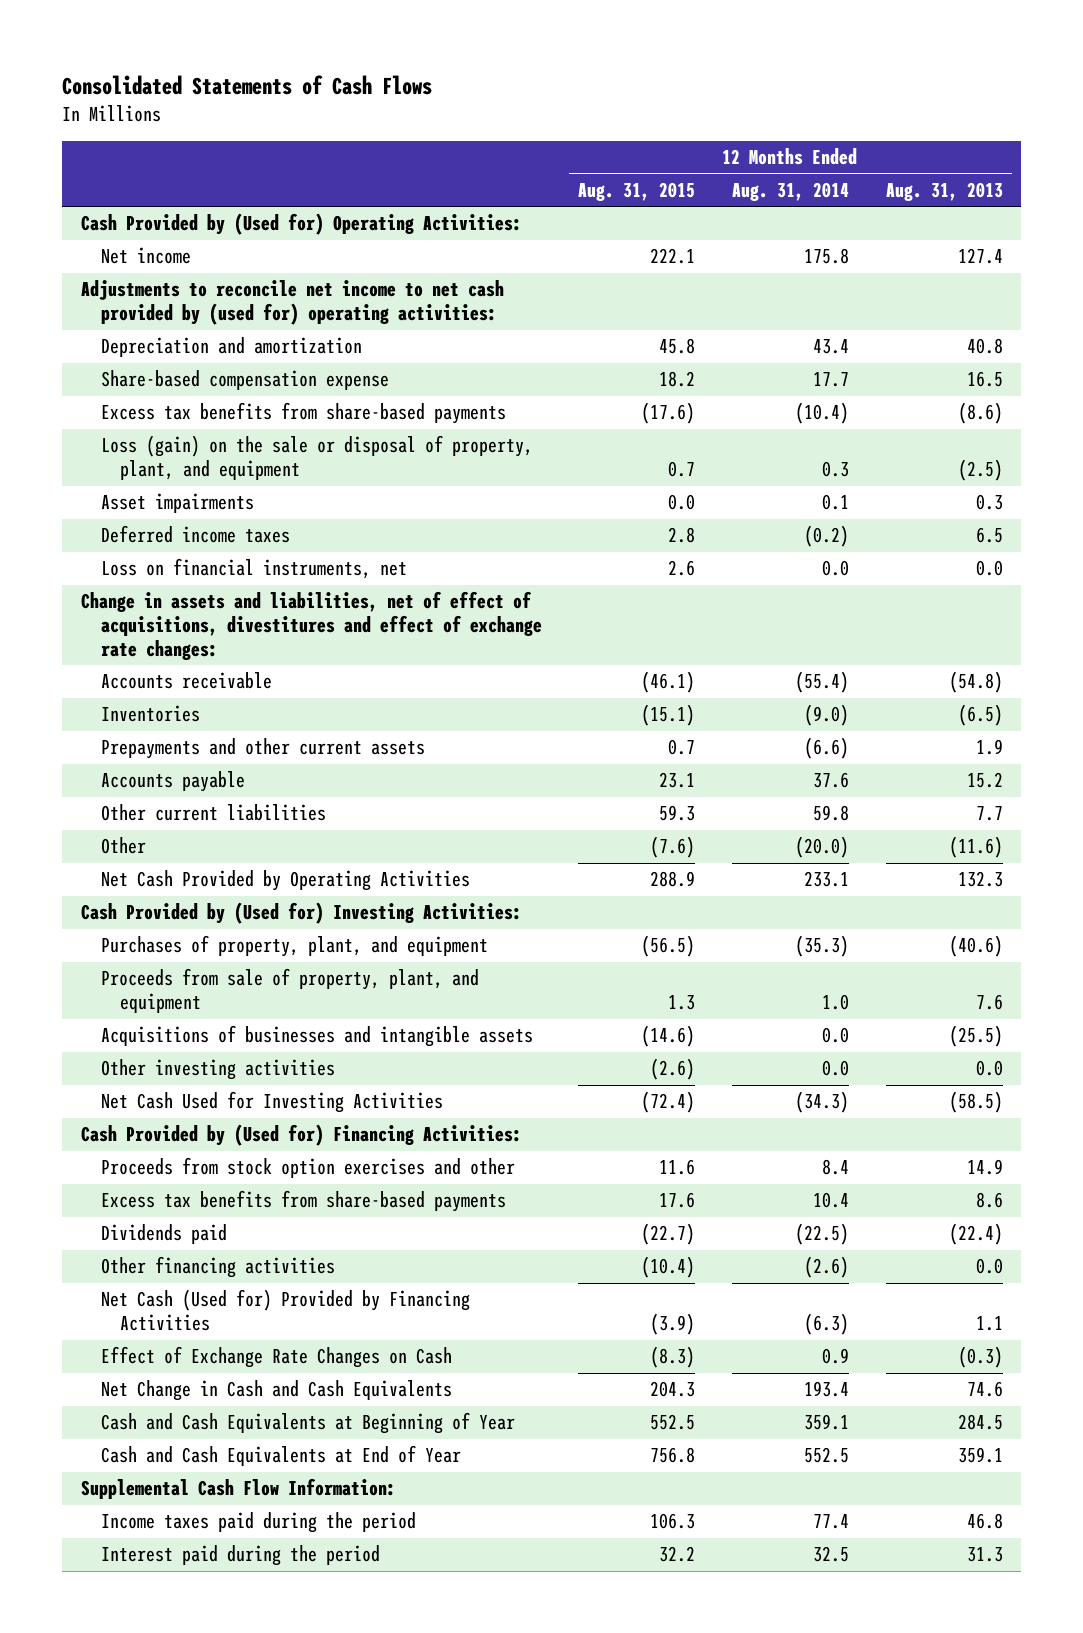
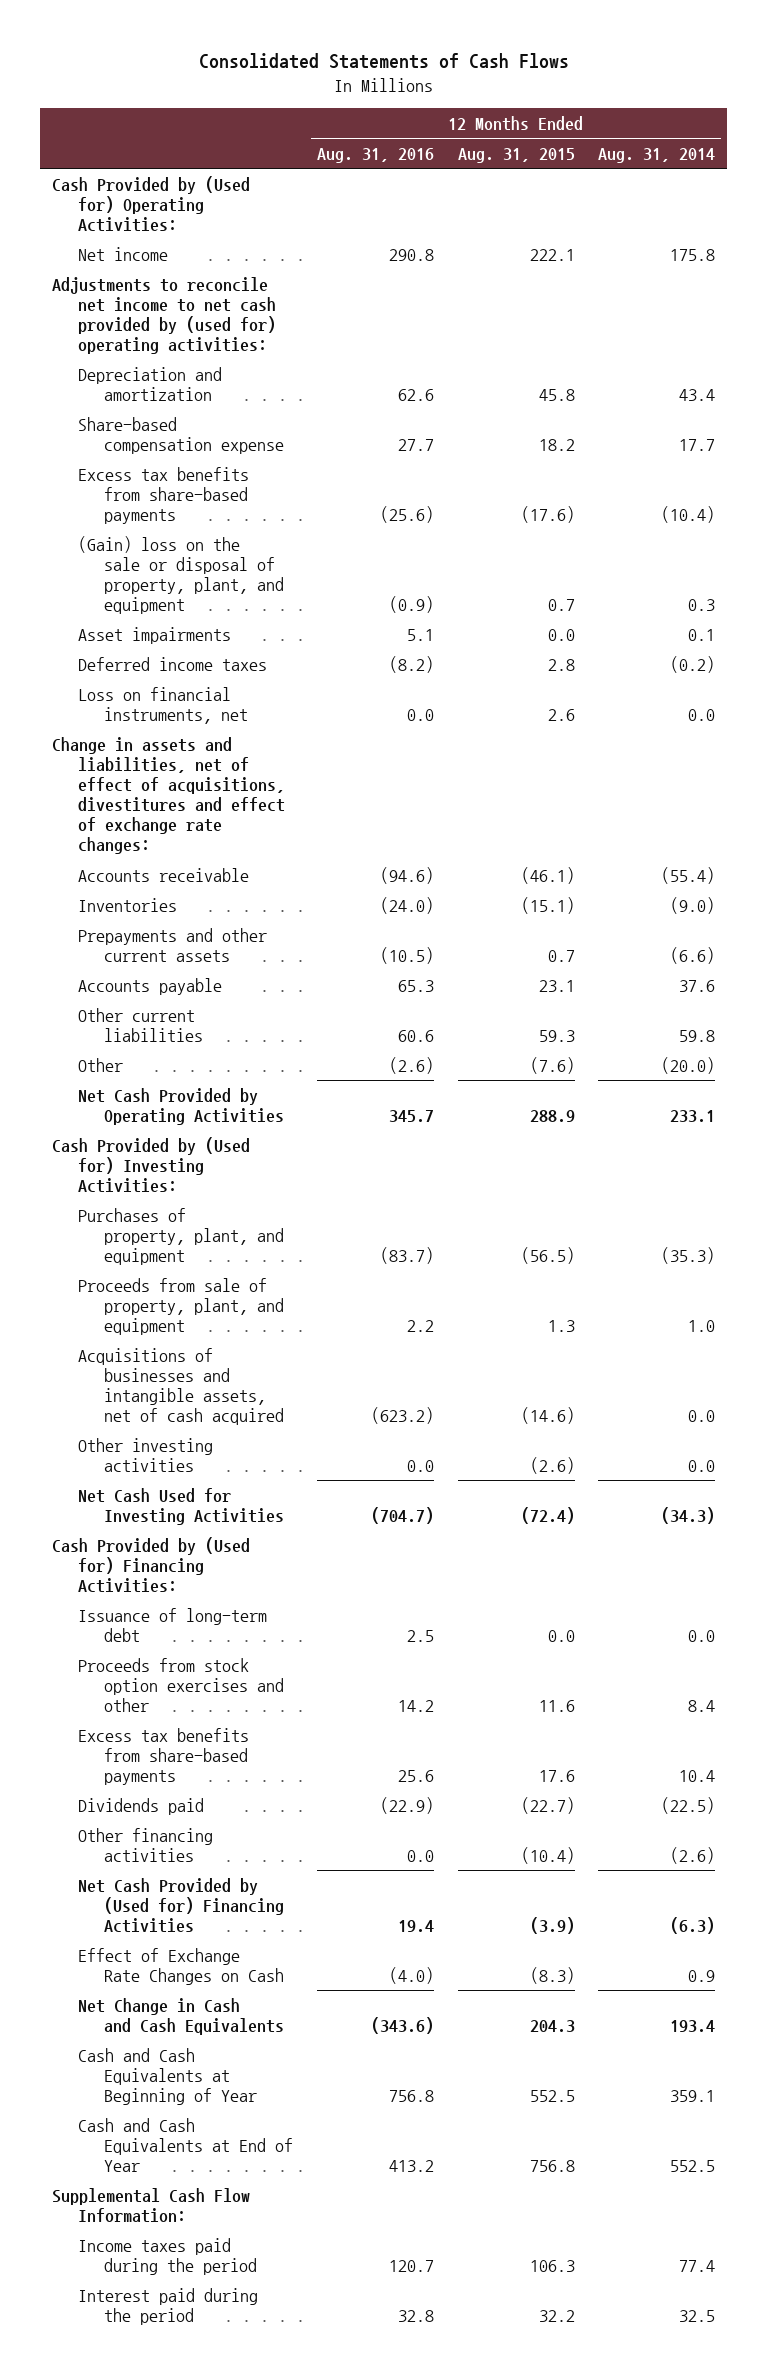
[885,181,1003,201] Aug. 31, 2013 -> none
none -> [316,147,434,163] Aug. 31, 2016
[100,435,533,481] Loss (gain) on the sale or disposal of property, plant, and equipment -> [78,535,285,614] (Gain) loss on the sale or disposal of property, plant, and equipment
[100,1025,533,1048] Acquisitions of businesses and intangible assets -> [78,1347,285,1425] Acquisitions of businesses and intangible assets, net of cash acquired
none -> [78,1607,268,1642] Issuance of long-term debt
[100,1289,470,1332] Net Cash (Used for) Provided by Financing Activities -> [78,1877,285,1933] Net Cash Provided by (Used for) Financing Activities

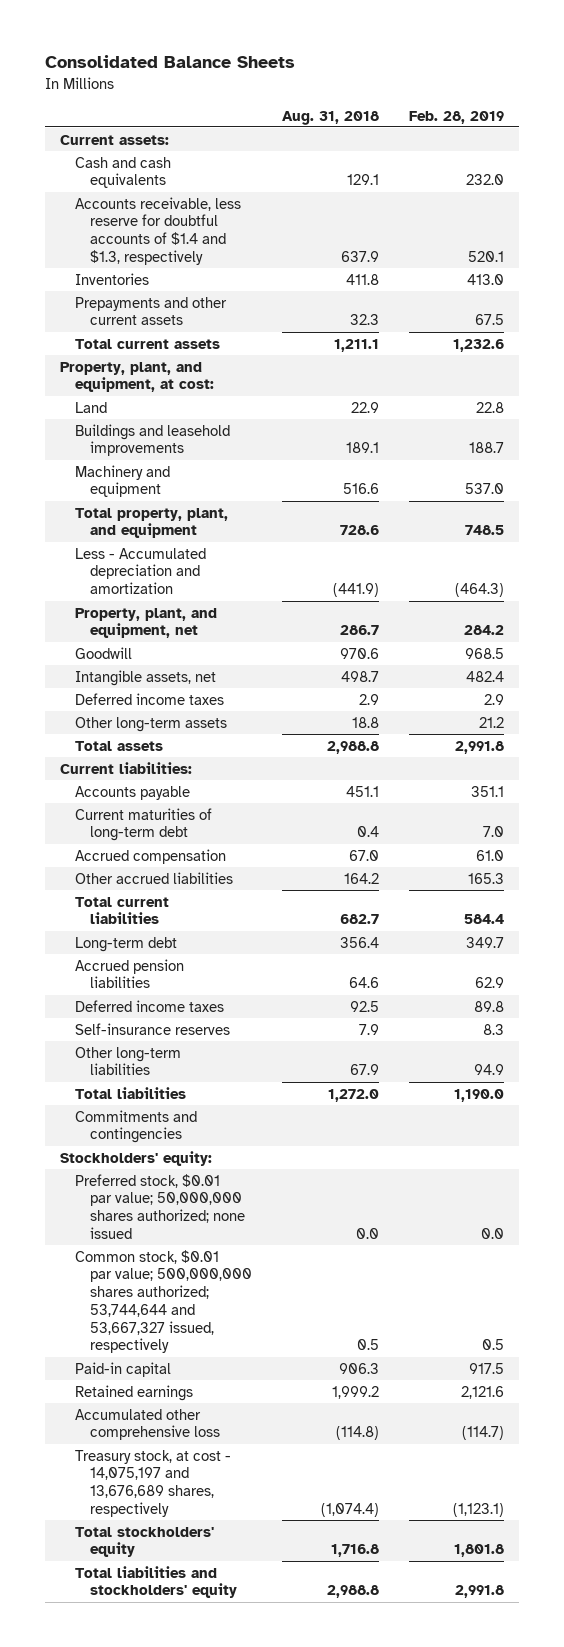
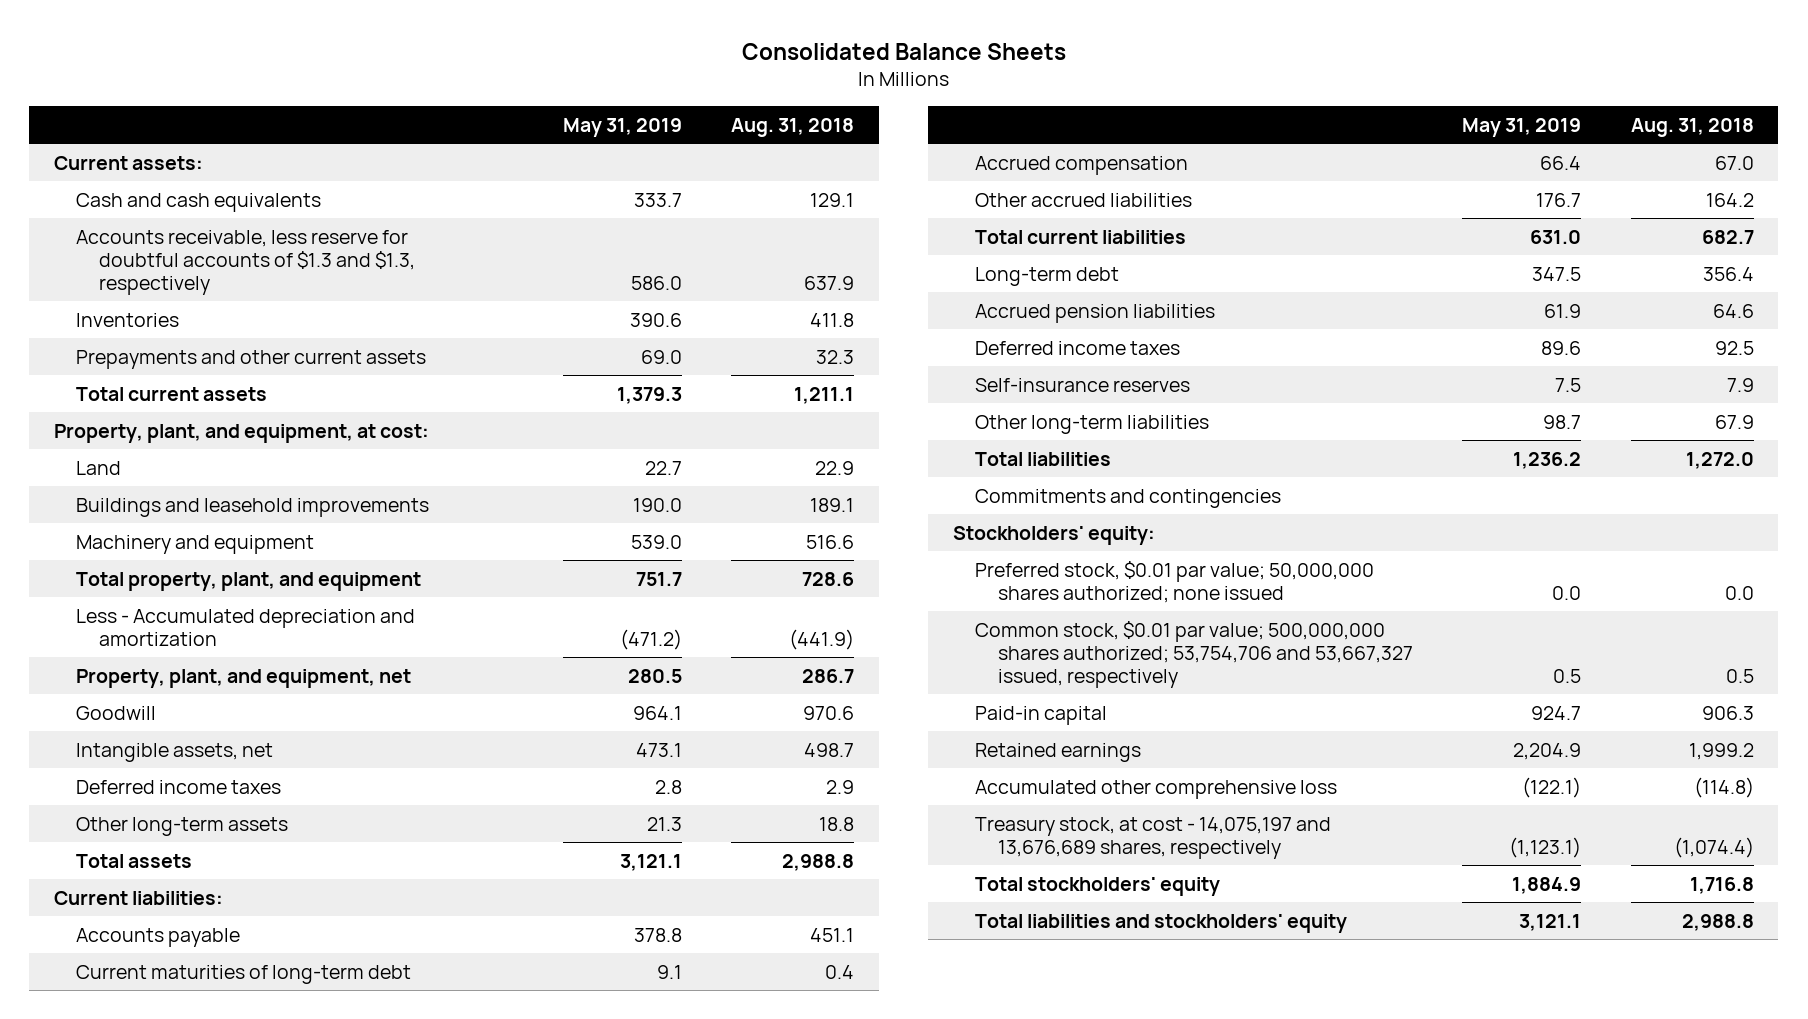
[408,110,504,124] Feb. 28, 2019 -> none
none -> [562,117,682,137] May 31, 2019
[74,196,241,265] Accounts receivable, less reserve for doubtful accounts of $1.4 and $1.3, respectively -> [76,229,415,295] Accounts receivable, less reserve for doubtful accounts of $1.3 and $1.3, respectively
[74,1249,252,1354] Common stock, $0.01 par value; 500,000,000 shares authorized; 53,744,644 and 53,667,327 issued, respectively -> [975,620,1413,688] Common stock, $0.01 par value; 500,000,000 shares authorized; 53,754,706 and 53,667,327 issued, respectively

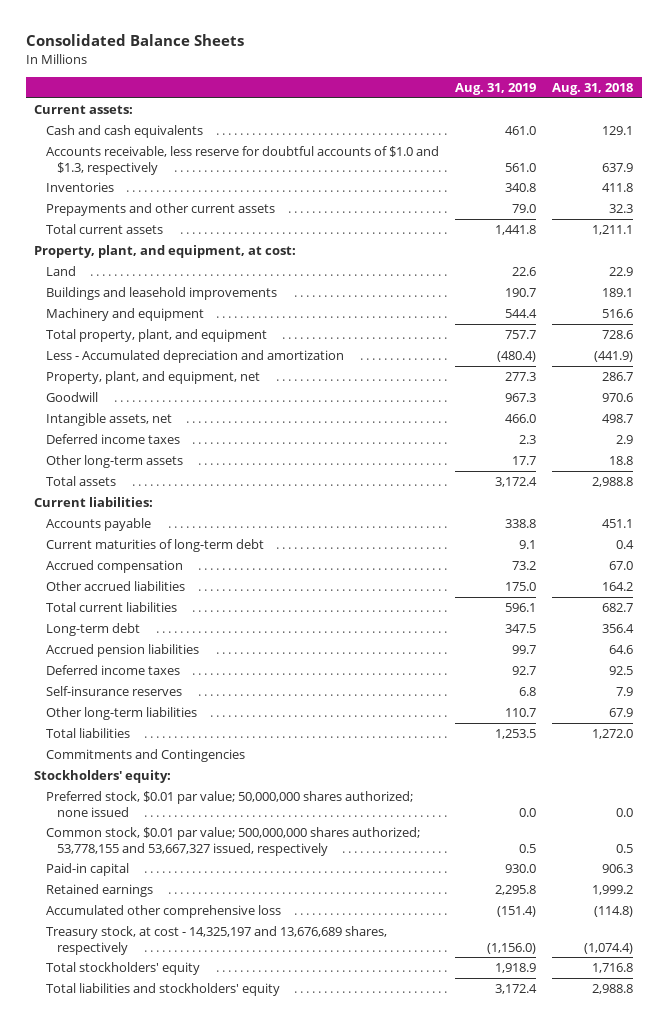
[562,117,682,137] May 31, 2019 -> none
none -> [455,83,537,96] Aug. 31, 2019
[76,229,415,295] Accounts receivable, less reserve for doubtful accounts of $1.3 and $1.3, respectively -> [45,145,439,175] Accounts receivable, less reserve for doubtful accounts of $1.0 and $1.3, respectively
[975,488,1282,508] Commitments and contingencies -> [45,748,245,762] Commitments and Contingencies
[975,620,1413,688] Common stock, $0.01 par value; 500,000,000 shares authorized; 53,754,706 and 53,667,327 issued, respectively -> [45,826,420,856] Common stock, $0.01 par value; 500,000,000 shares authorized; 53,778,155 and 53,667,327 issued, respectively
[975,816,1332,859] Treasury stock, at cost - 14,075,197 and 13,676,689 shares, respectively -> [45,925,387,955] Treasury stock, at cost - 14,325,197 and 13,676,689 shares, respectively

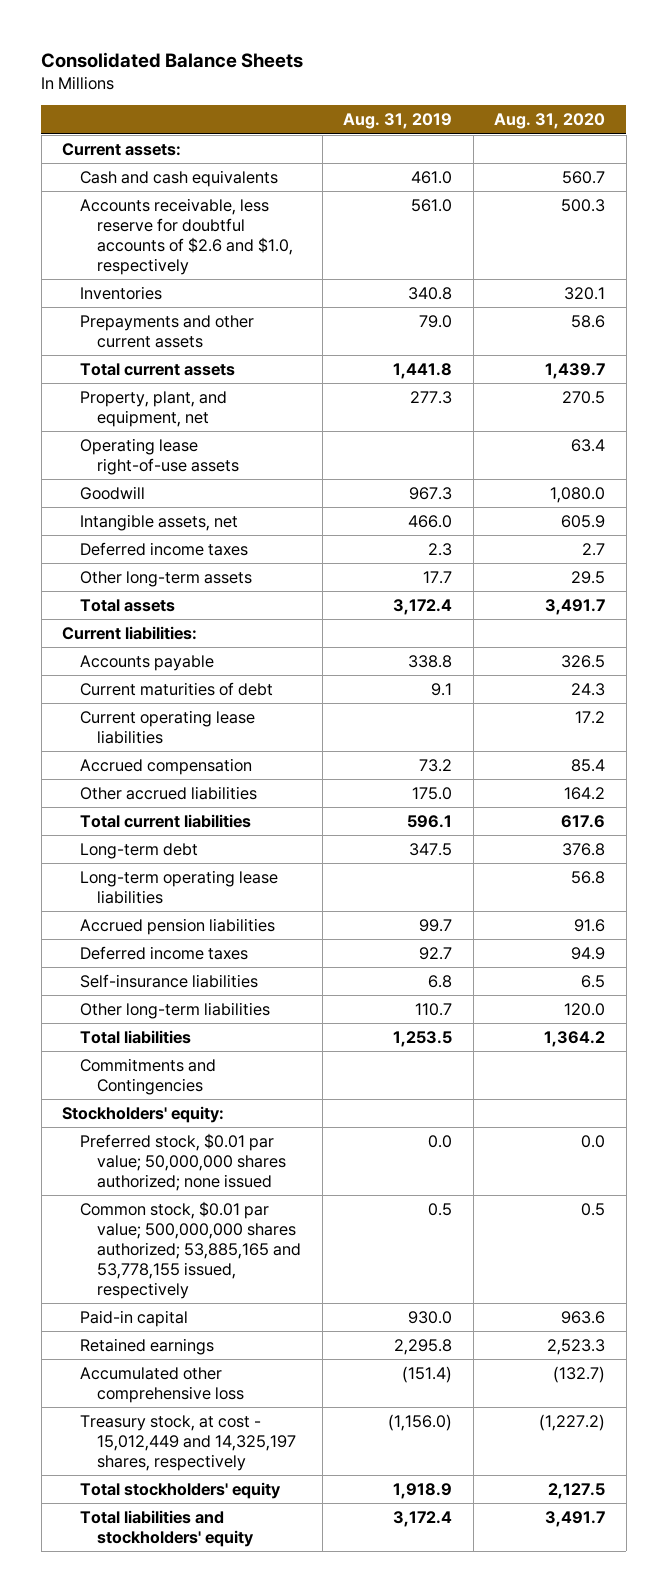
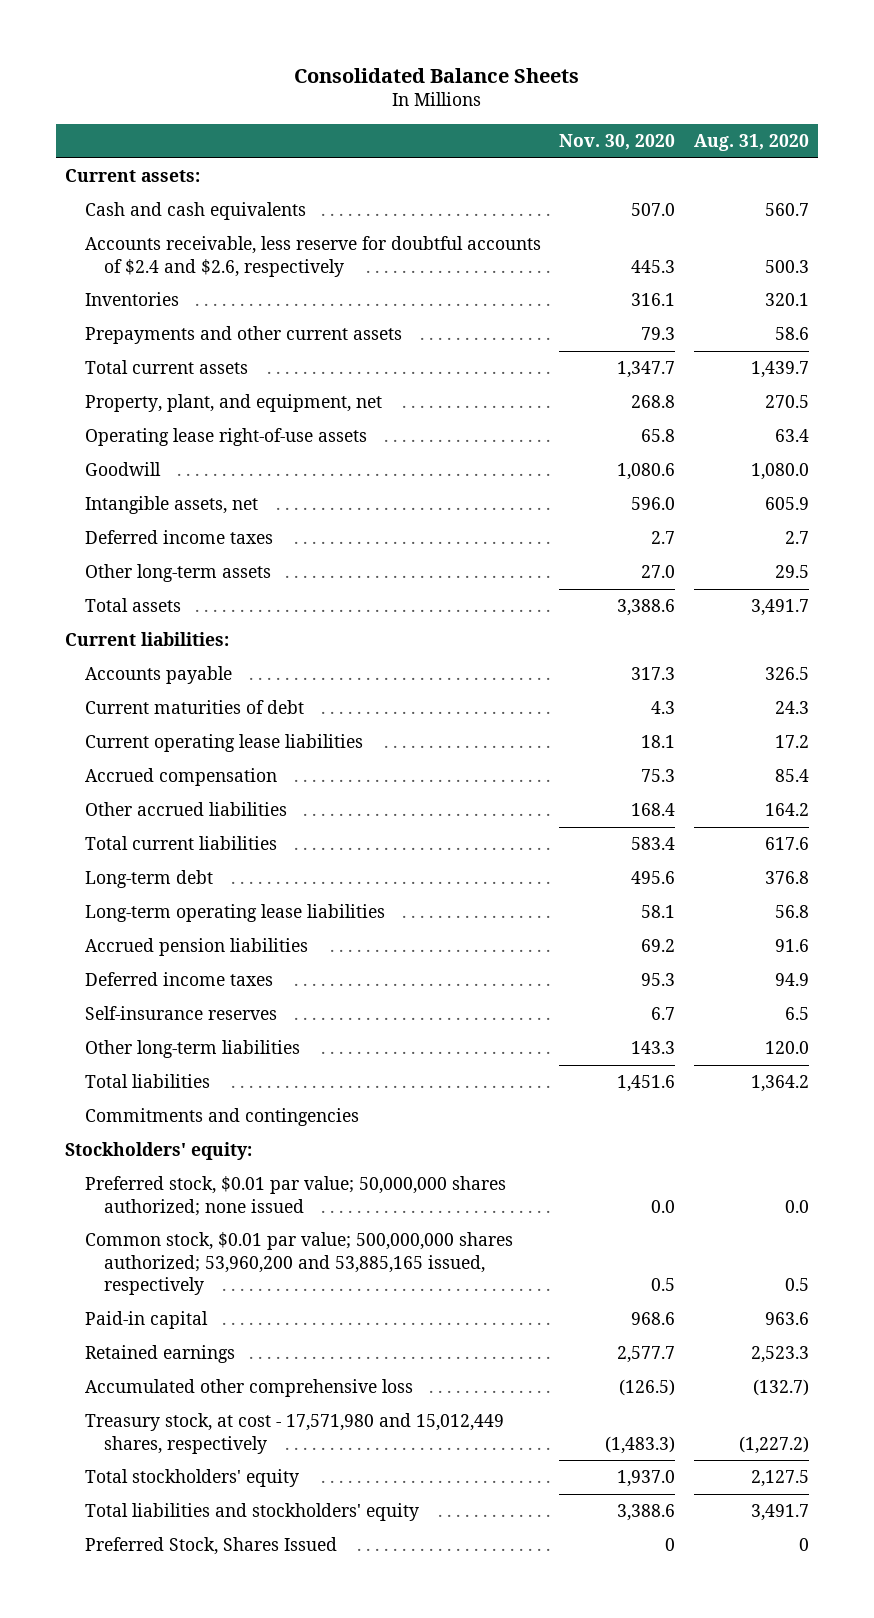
[343,113,453,130] Aug. 31, 2019 -> none
none -> [559,134,676,151] Nov. 30, 2020
[79,198,294,276] Accounts receivable, less reserve for doubtful accounts of $2.6 and $1.0, respectively -> [84,236,541,277] Accounts receivable, less reserve for doubtful accounts of $2.4 and $2.6, respectively
[79,974,258,989] Self-insurance liabilities -> [84,1006,277,1021] Self-insurance reserves
[79,1058,216,1096] Commitments and Contingencies -> [84,1108,359,1127] Commitments and contingencies
[79,1201,302,1300] Common stock, $0.01 par value; 500,000,000 shares authorized; 53,885,165 and 53,778,155 issued, respectively -> [84,1232,513,1295] Common stock, $0.01 par value; 500,000,000 shares authorized; 53,960,200 and 53,885,165 issued, respectively
[79,1415,297,1472] Treasury stock, at cost - 15,012,449 and 14,325,197 shares, respectively -> [84,1413,504,1454] Treasury stock, at cost - 17,571,980 and 15,012,449 shares, respectively
none -> [84,1537,337,1556] Preferred Stock, Shares Issued

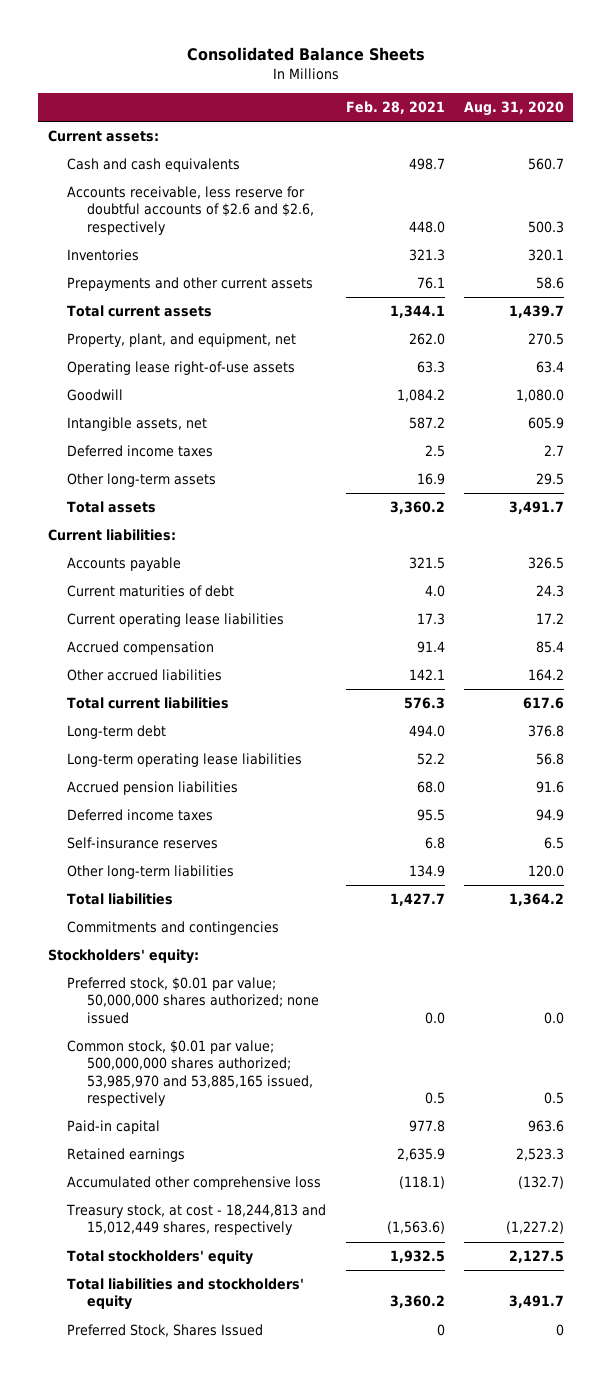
[559,134,676,151] Nov. 30, 2020 -> none
none -> [345,101,445,115] Feb. 28, 2021
[84,236,541,277] Accounts receivable, less reserve for doubtful accounts of $2.4 and $2.6, respectively -> [67,186,315,235] Accounts receivable, less reserve for doubtful accounts of $2.6 and $2.6, respectively
[84,1232,513,1295] Common stock, $0.01 par value; 500,000,000 shares authorized; 53,960,200 and 53,885,165 issued, respectively -> [67,1040,314,1106] Common stock, $0.01 par value; 500,000,000 shares authorized; 53,985,970 and 53,885,165 issued, respectively
[84,1413,504,1454] Treasury stock, at cost - 17,571,980 and 15,012,449 shares, respectively -> [66,1204,327,1236] Treasury stock, at cost - 18,244,813 and 15,012,449 shares, respectively

